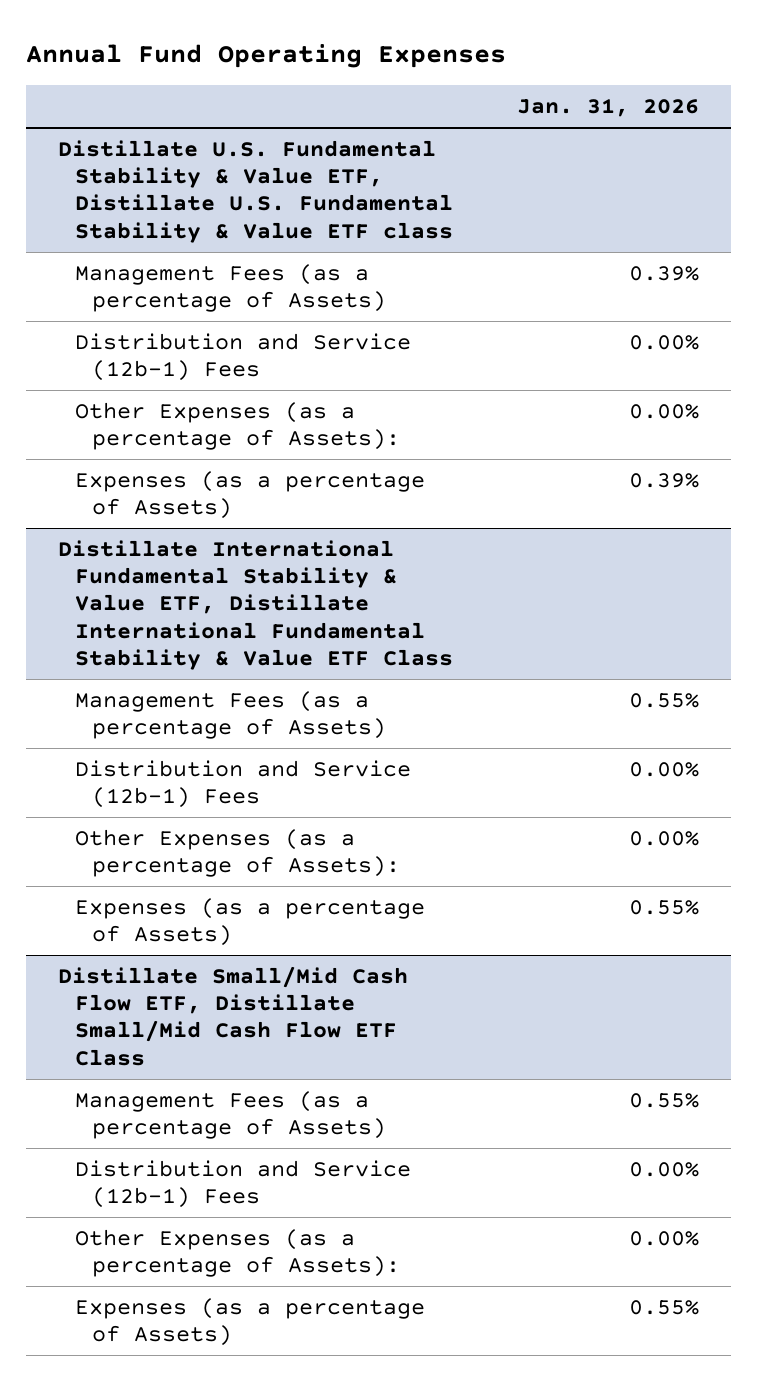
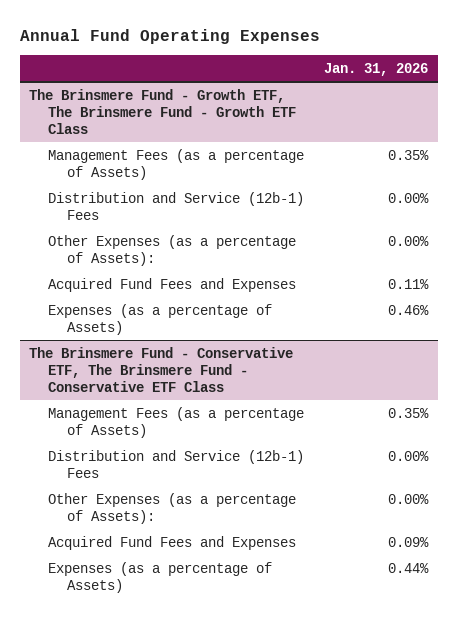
[57,139,453,243] Distillate U.S. Fundamental Stability & Value ETF, Distillate U.S. Fundamental Stability & Value ETF class -> none
[74,332,411,382] Distribution and Service (12b-1) Fees -> none
[74,401,400,451] Other Expenses (as a percentage of Assets): -> none
[74,470,425,520] Expenses (as a percentage of Assets) -> none
[57,539,453,671] Distillate International Fundamental Stability & Value ETF, Distillate International Fundamental Stability & Value ETF Class -> none
[74,690,386,740] Management Fees (as a percentage of Assets) -> none
none -> [29,88,297,134] The Brinsmere Fund - Growth ETF, The Brinsmere Fund - Growth ETF Class
[629,265,700,281] 0.39% -> [387,149,429,160] 0.35%
[57,965,408,1066] Distillate Small/Mid Cash Flow ETF, Distillate Small/Mid Cash Flow ETF Class -> none
none -> [48,277,297,292] Acquired Fund Fees and Expenses
[629,899,700,915] 0.55% -> [387,304,429,315] 0.46%
none -> [29,346,294,392] The Brinsmere Fund - Conservative ETF, The Brinsmere Fund - Conservative ETF Class
[629,1092,700,1108] 0.55% -> [387,407,429,418] 0.35%
none -> [48,535,297,550] Acquired Fund Fees and Expenses
[629,1299,700,1315] 0.55% -> [387,562,429,573] 0.44%

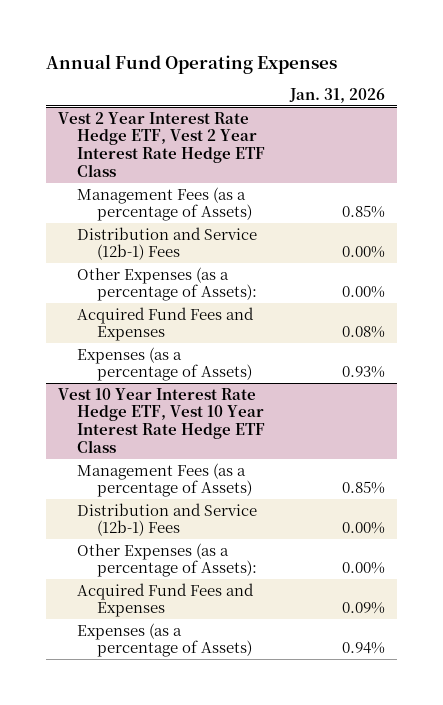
[29,88,297,134] The Brinsmere Fund - Growth ETF, The Brinsmere Fund - Growth ETF Class -> none
none -> [57,111,266,177] Vest 2 Year Interest Rate Hedge ETF, Vest 2 Year Interest Rate Hedge ETF Class
[387,149,429,160] 0.35% -> [341,205,385,219] 0.85%
[29,346,294,392] The Brinsmere Fund - Conservative ETF, The Brinsmere Fund - Conservative ETF Class -> none
[387,278,429,289] 0.11% -> [341,326,385,339] 0.08%
[387,304,429,315] 0.46% -> [341,366,385,379] 0.93%
none -> [57,387,266,453] Vest 10 Year Interest Rate Hedge ETF, Vest 10 Year Interest Rate Hedge ETF Class
[387,407,429,418] 0.35% -> [341,481,385,495] 0.85%
[387,562,429,573] 0.44% -> [341,642,385,655] 0.94%

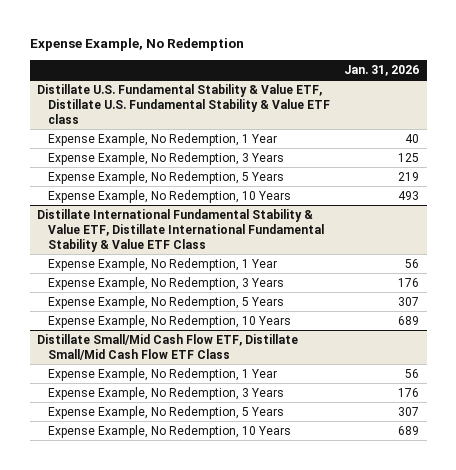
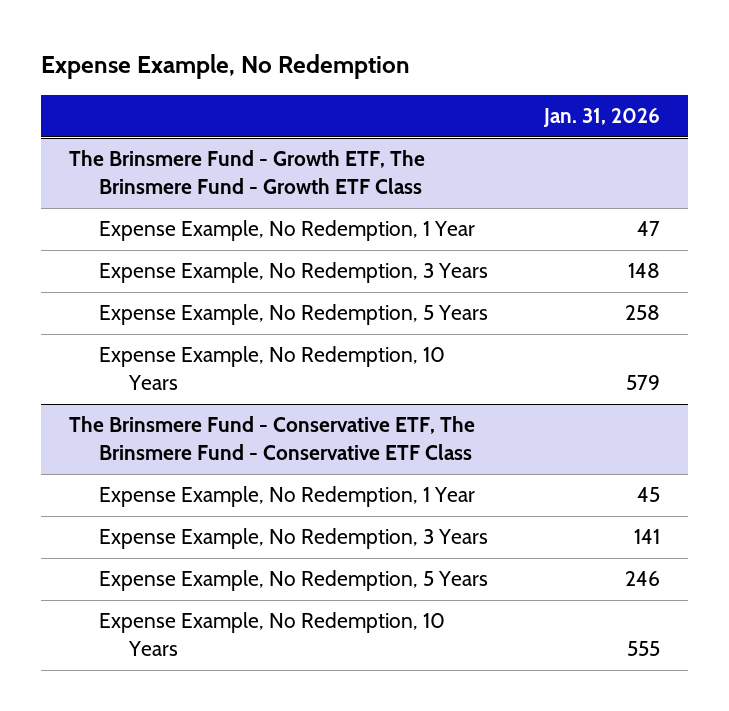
[36,83,331,124] Distillate U.S. Fundamental Stability & Value ETF, Distillate U.S. Fundamental Stability & Value ETF class -> none
[36,208,325,252] Distillate International Fundamental Stability & Value ETF, Distillate International Fundamental Stability & Value ETF Class -> none
[36,333,298,360] Distillate Small/Mid Cash Flow ETF, Distillate Small/Mid Cash Flow ETF Class -> none
[48,367,278,381] Expense Example, No Redemption, 1 Year -> none
[48,386,285,400] Expense Example, No Redemption, 3 Years -> none
[48,405,285,419] Expense Example, No Redemption, 5 Years -> none
[48,424,292,438] Expense Example, No Redemption, 10 Years -> none
none -> [68,150,425,194] The Brinsmere Fund - Growth ETF, The Brinsmere Fund - Growth ETF Class
[405,133,420,143] 40 -> [637,221,661,237] 47
[398,152,420,162] 125 -> [628,263,661,279] 148
[398,171,420,181] 219 -> [625,305,661,321] 258
[398,190,420,200] 493 -> [626,374,661,390] 579
none -> [68,416,475,460] The Brinsmere Fund - Conservative ETF, The Brinsmere Fund - Conservative ETF Class
[405,258,420,268] 56 -> [637,487,661,503] 45
[398,277,420,287] 176 -> [634,529,661,545] 141
[398,296,420,306] 307 -> [625,571,661,587] 246
[398,315,420,325] 689 -> [627,640,661,656] 555

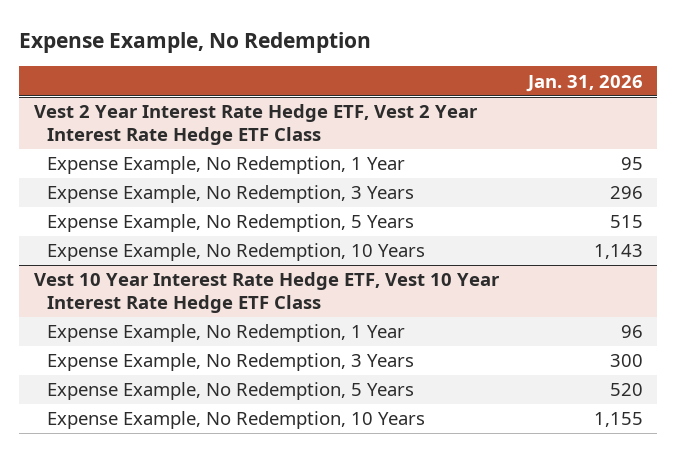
[68,150,425,194] The Brinsmere Fund - Growth ETF, The Brinsmere Fund - Growth ETF Class -> none
[68,416,475,460] The Brinsmere Fund - Conservative ETF, The Brinsmere Fund - Conservative ETF Class -> none
none -> [33,104,478,146] Vest 2 Year Interest Rate Hedge ETF, Vest 2 Year Interest Rate Hedge ETF Class
[637,221,661,237] 47 -> [620,157,643,171] 95
[628,263,661,279] 148 -> [609,186,643,200] 296
[625,305,661,321] 258 -> [609,215,643,229] 515
[626,374,661,390] 579 -> [593,244,643,260] 1,143
none -> [33,272,500,314] Vest 10 Year Interest Rate Hedge ETF, Vest 10 Year Interest Rate Hedge ETF Class
[637,487,661,503] 45 -> [620,325,643,339] 96
[634,529,661,545] 141 -> [609,354,643,368] 300
[625,571,661,587] 246 -> [609,383,643,397] 520
[627,640,661,656] 555 -> [593,412,643,428] 1,155

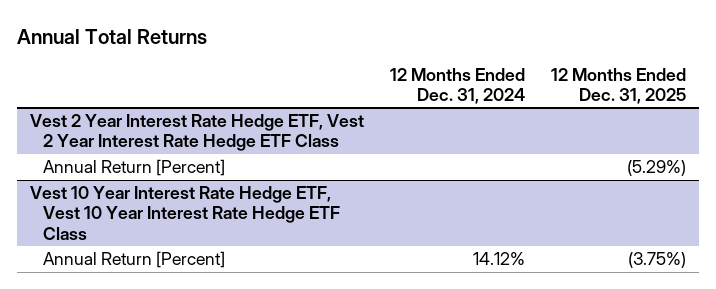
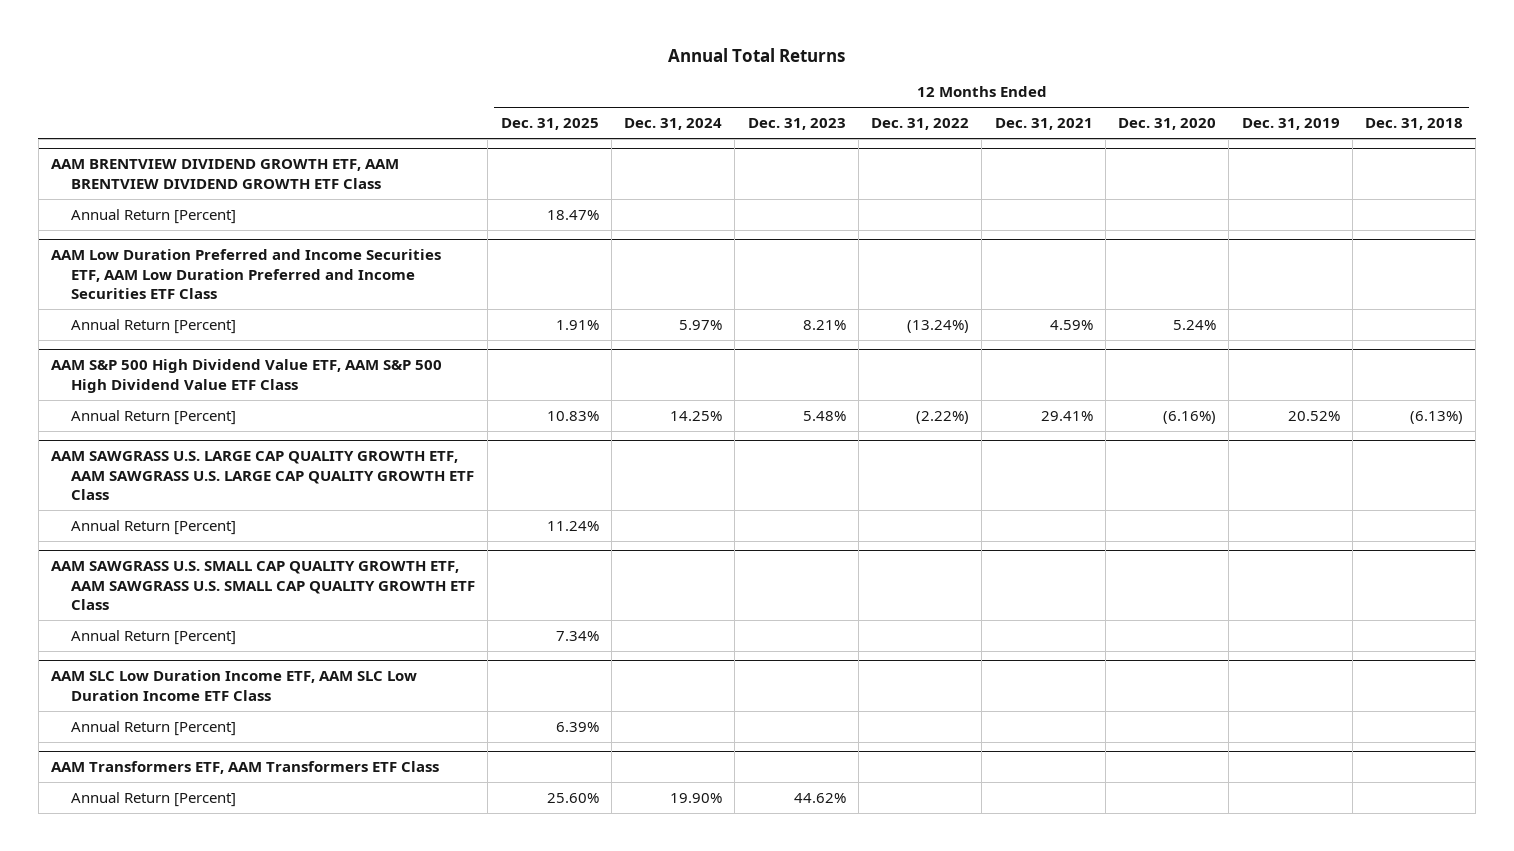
none -> [747,118,846,131] Dec. 31, 2023
none -> [871,118,970,131] Dec. 31, 2022
none -> [994,118,1093,131] Dec. 31, 2021
none -> [1118,118,1217,131] Dec. 31, 2020
none -> [1241,118,1340,131] Dec. 31, 2019
none -> [1364,118,1463,131] Dec. 31, 2018
[30,114,365,152] Vest 2 Year Interest Rate Hedge ETF, Vest 2 Year Interest Rate Hedge ETF Class -> none
[30,186,340,240] Vest 10 Year Interest Rate Hedge ETF, Vest 10 Year Interest Rate Hedge ETF Class -> none
none -> [51,159,400,189] AAM BRENTVIEW DIVIDEND GROWTH ETF, AAM BRENTVIEW DIVIDEND GROWTH ETF Class
[626,160,686,177] (5.29%) -> [546,209,599,220] 18.47%
none -> [51,249,442,300] AAM Low Duration Preferred and Income Securities ETF, AAM Low Duration Preferred and Income Securities ETF Class
[473,252,526,266] 14.12% -> [679,319,723,330] 5.97%
[627,252,686,269] (3.75%) -> [555,319,599,330] 1.91%
none -> [51,359,443,393] AAM S&P 500 High Dividend Value ETF, AAM S&P 500 High Dividend Value ETF Class
none -> [71,409,237,425] Annual Return [Percent]
none -> [51,451,475,501] AAM SAWGRASS U.S. LARGE CAP QUALITY GROWTH ETF, AAM SAWGRASS U.S. LARGE CAP QUALITY GROWTH ETF Class
none -> [71,519,237,535] Annual Return [Percent]
none -> [51,561,476,611] AAM SAWGRASS U.S. SMALL CAP QUALITY GROWTH ETF, AAM SAWGRASS U.S. SMALL CAP QUALITY GROWTH ETF Class
none -> [71,629,237,645] Annual Return [Percent]
none -> [51,670,418,701] AAM SLC Low Duration Income ETF, AAM SLC Low Duration Income ETF Class
none -> [71,720,237,736] Annual Return [Percent]
none -> [51,761,440,775] AAM Transformers ETF, AAM Transformers ETF Class
none -> [71,791,237,807] Annual Return [Percent]

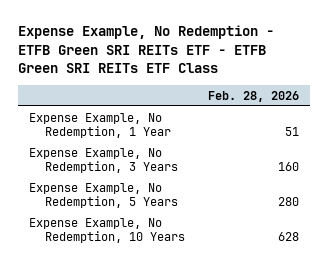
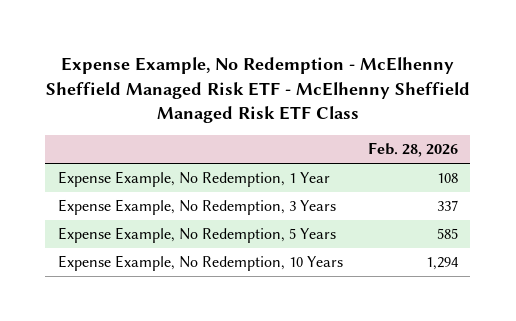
[18,25,275,74] Expense Example, No Redemption - ETFB Green SRI REITs ETF - ETFB Green SRI REITs ETF Class -> [45,57,470,124] Expense Example, No Redemption - McElhenny Sheffield Managed Risk ETF - McElhenny Sheffield Managed Risk ETF Class
[284,127,299,137] 51 -> [436,173,458,184] 108
[277,162,299,172] 160 -> [436,200,458,212] 337
[277,197,299,207] 280 -> [436,228,458,240] 585
[277,232,299,242] 628 -> [425,257,459,271] 1,294

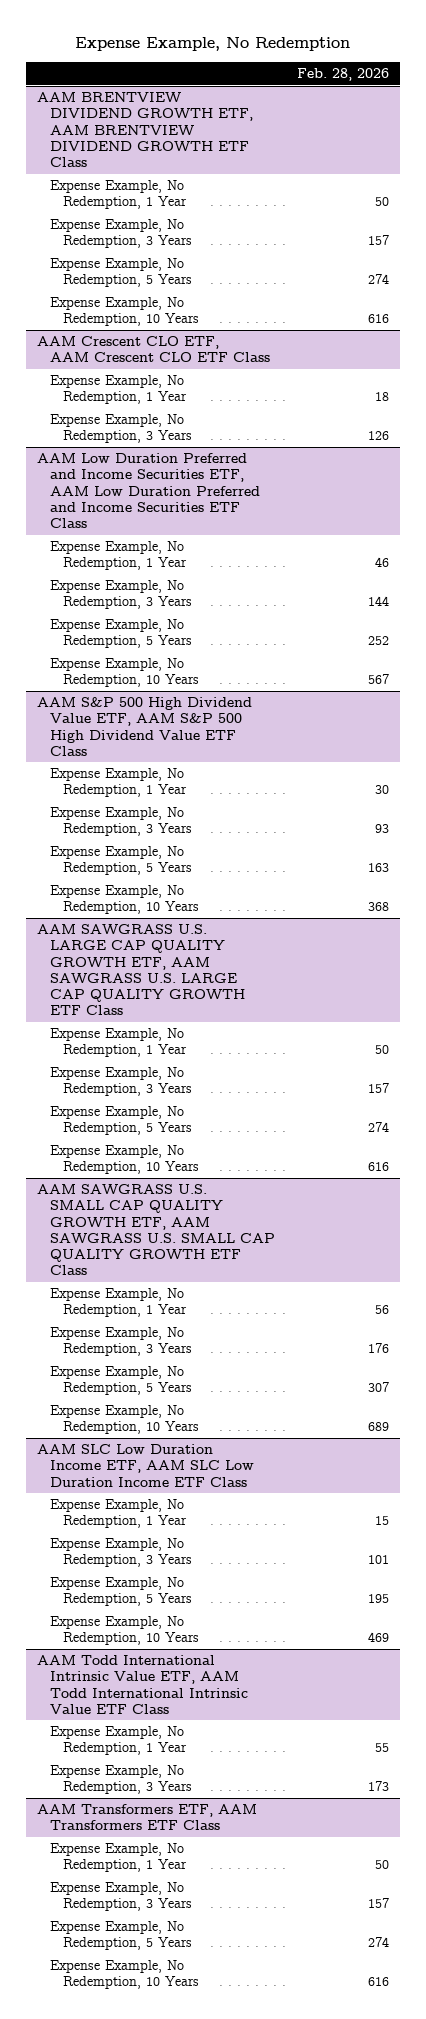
[45,57,470,124] Expense Example, No Redemption - McElhenny Sheffield Managed Risk ETF - McElhenny Sheffield Managed Risk ETF Class -> [75,36,351,51] Expense Example, No Redemption
none -> [36,92,254,167] AAM BRENTVIEW DIVIDEND GROWTH ETF, AAM BRENTVIEW DIVIDEND GROWTH ETF Class
[436,173,458,184] 108 -> [375,197,390,207] 50
[436,200,458,212] 337 -> [368,235,390,246] 157
[436,228,458,240] 585 -> [368,274,390,285] 274
[425,257,459,271] 1,294 -> [368,314,390,324] 616
none -> [36,336,271,363] AAM Crescent CLO ETF, AAM Crescent CLO ETF Class
none -> [50,375,188,405] Expense Example, No Redemption, 1 Year
none -> [50,414,193,444] Expense Example, No Redemption, 3 Years
none -> [36,453,261,528] AAM Low Duration Preferred and Income Securities ETF, AAM Low Duration Preferred and Income Securities ETF Class
none -> [50,541,188,571] Expense Example, No Redemption, 1 Year
none -> [50,580,193,610] Expense Example, No Redemption, 3 Years
none -> [50,619,193,649] Expense Example, No Redemption, 5 Years
none -> [50,658,200,688] Expense Example, No Redemption, 10 Years
none -> [36,697,252,756] AAM S&P 500 High Dividend Value ETF, AAM S&P 500 High Dividend Value ETF Class
none -> [50,768,188,798] Expense Example, No Redemption, 1 Year
none -> [50,807,193,837] Expense Example, No Redemption, 3 Years
none -> [50,846,193,876] Expense Example, No Redemption, 5 Years
none -> [50,885,200,915] Expense Example, No Redemption, 10 Years
none -> [36,924,246,1015] AAM SAWGRASS U.S. LARGE CAP QUALITY GROWTH ETF, AAM SAWGRASS U.S. LARGE CAP QUALITY GROWTH ETF Class
none -> [50,1028,188,1058] Expense Example, No Redemption, 1 Year
none -> [50,1067,193,1097] Expense Example, No Redemption, 3 Years
none -> [50,1106,193,1136] Expense Example, No Redemption, 5 Years
none -> [50,1145,200,1175] Expense Example, No Redemption, 10 Years
none -> [36,1184,276,1275] AAM SAWGRASS U.S. SMALL CAP QUALITY GROWTH ETF, AAM SAWGRASS U.S. SMALL CAP QUALITY GROWTH ETF Class
none -> [50,1288,188,1318] Expense Example, No Redemption, 1 Year
none -> [50,1327,193,1357] Expense Example, No Redemption, 3 Years
none -> [50,1366,193,1396] Expense Example, No Redemption, 5 Years
none -> [50,1405,200,1435] Expense Example, No Redemption, 10 Years
none -> [36,1444,255,1487] AAM SLC Low Duration Income ETF, AAM SLC Low Duration Income ETF Class
none -> [50,1499,188,1529] Expense Example, No Redemption, 1 Year
none -> [50,1538,193,1568] Expense Example, No Redemption, 3 Years
none -> [50,1577,193,1607] Expense Example, No Redemption, 5 Years
none -> [50,1616,200,1646] Expense Example, No Redemption, 10 Years
none -> [36,1655,249,1714] AAM Todd International Intrinsic Value ETF, AAM Todd International Intrinsic Value ETF Class
none -> [50,1726,188,1756] Expense Example, No Redemption, 1 Year
none -> [50,1765,193,1795] Expense Example, No Redemption, 3 Years
none -> [36,1804,257,1831] AAM Transformers ETF, AAM Transformers ETF Class
none -> [50,1843,188,1873] Expense Example, No Redemption, 1 Year
none -> [50,1882,193,1912] Expense Example, No Redemption, 3 Years
none -> [50,1921,193,1951] Expense Example, No Redemption, 5 Years
none -> [50,1960,200,1990] Expense Example, No Redemption, 10 Years

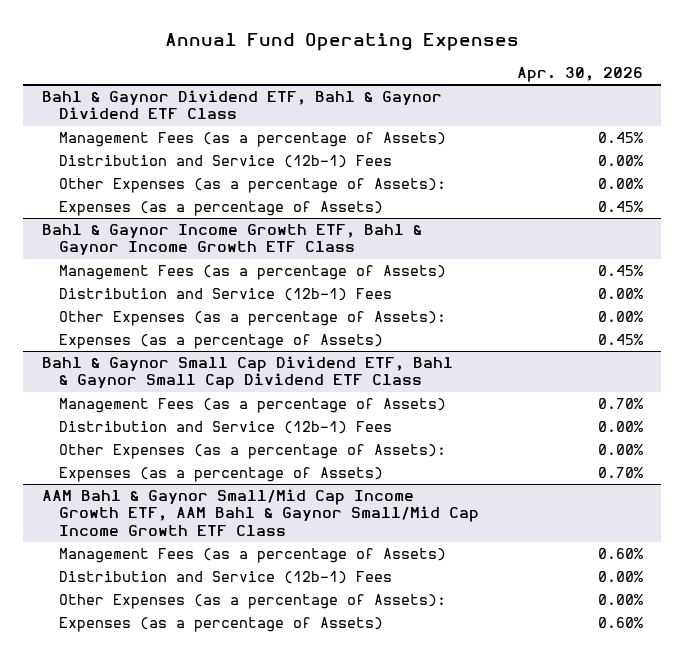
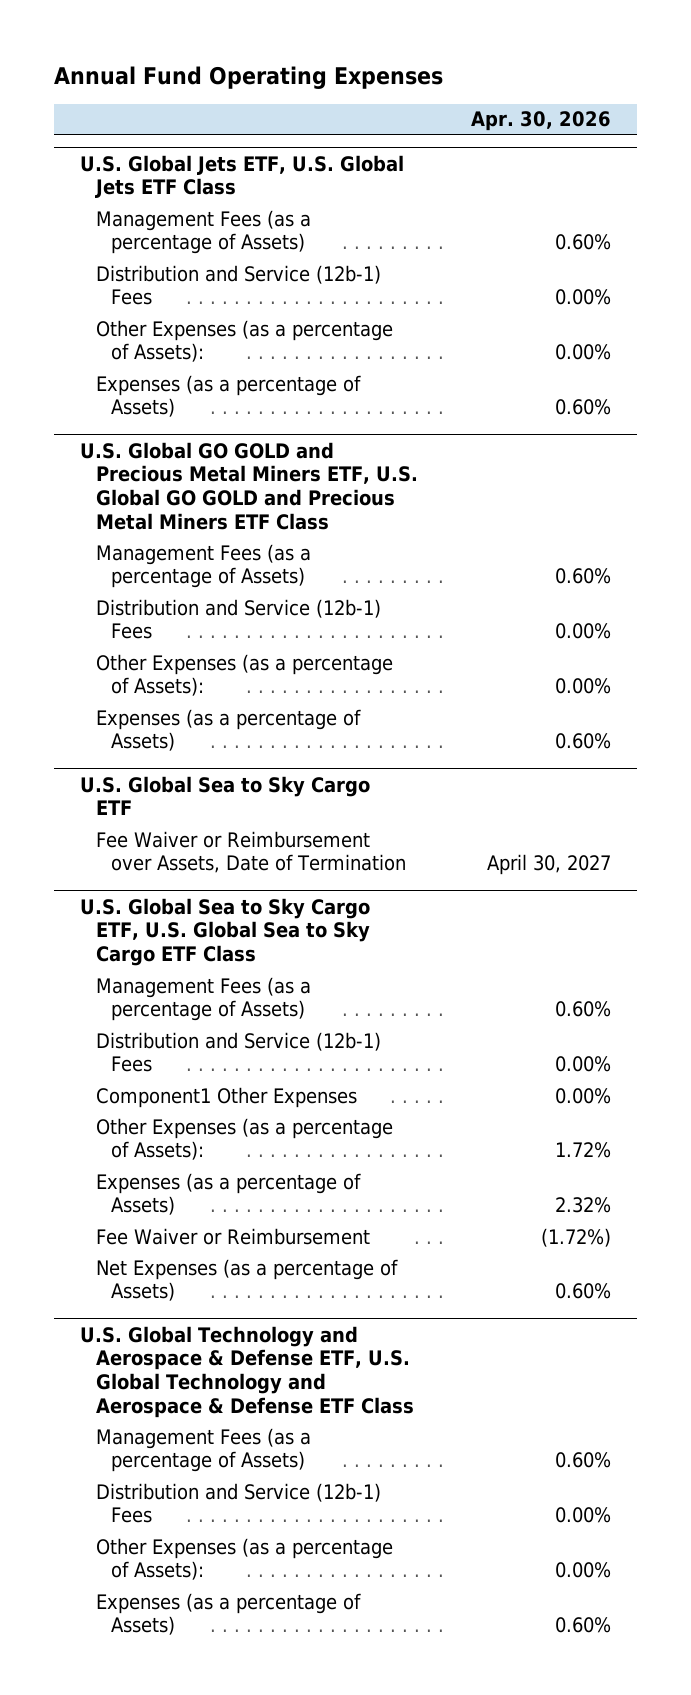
[42,90,443,120] Bahl & Gaynor Dividend ETF, Bahl & Gaynor Dividend ETF Class -> none
none -> [80,154,405,199] U.S. Global Jets ETF, U.S. Global Jets ETF Class
[597,132,643,144] 0.45% -> [554,234,611,251] 0.60%
[42,224,423,256] Bahl & Gaynor Income Growth ETF, Bahl & Gaynor Income Growth ETF Class -> none
[597,201,643,213] 0.45% -> [554,399,611,416] 0.60%
none -> [80,441,418,530] U.S. Global GO GOLD and Precious Metal Miners ETF, U.S. Global GO GOLD and Precious Metal Miners ETF Class
[597,265,643,277] 0.45% -> [554,568,611,585] 0.60%
[42,356,454,390] Bahl & Gaynor Small Cap Dividend ETF, Bahl & Gaynor Small Cap Dividend ETF Class -> none
[597,334,643,346] 0.45% -> [554,733,611,750] 0.60%
none -> [80,775,371,816] U.S. Global Sea to Sky Cargo ETF
none -> [95,830,407,874] Fee Waiver or Reimbursement over Assets, Date of Termination
none -> [80,897,371,967] U.S. Global Sea to Sky Cargo ETF, U.S. Global Sea to Sky Cargo ETF Class
[597,398,643,410] 0.70% -> [554,1001,611,1018] 0.60%
[42,489,480,536] AAM Bahl & Gaynor Small/Mid Cap Income Growth ETF, AAM Bahl & Gaynor Small/Mid Cap Income Growth ETF Class -> none
none -> [95,1086,357,1108] Component1 Other Expenses
[597,444,643,456] 0.00% -> [554,1142,611,1159] 1.72%
[597,467,643,479] 0.70% -> [554,1197,611,1214] 2.32%
none -> [95,1227,370,1245] Fee Waiver or Reimbursement
none -> [95,1258,398,1302] Net Expenses (as a percentage of Assets)
none -> [80,1325,414,1418] U.S. Global Technology and Aerospace & Defense ETF, U.S. Global Technology and Aerospace & Defense ETF Class

